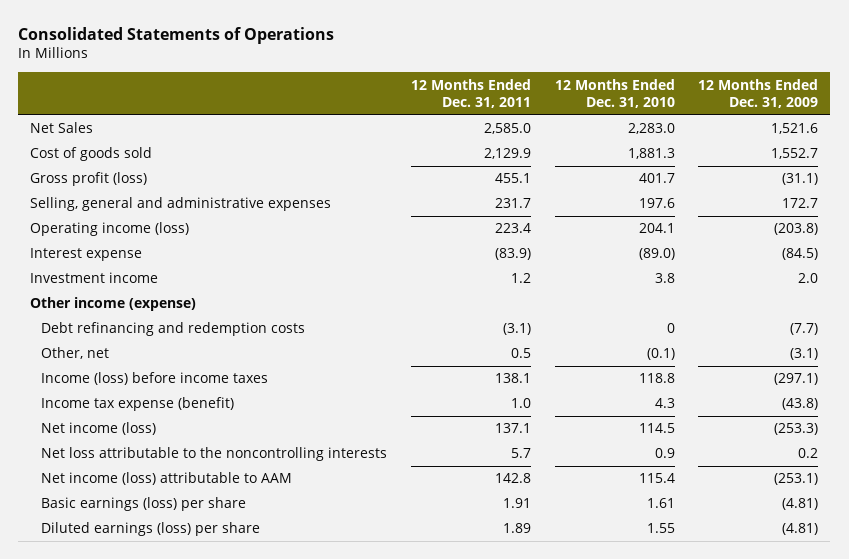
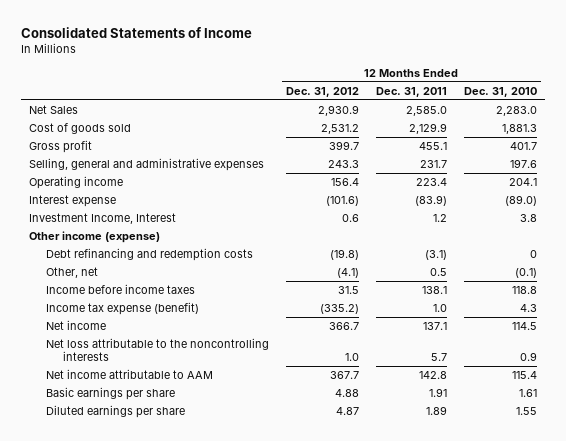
[18,26,335,44] Consolidated Statements of Operations -> [20,27,252,39] Consolidated Statements of Income
[698,78,819,109] 12 Months Ended Dec. 31, 2009 -> none
none -> [285,86,359,97] Dec. 31, 2012
[30,172,148,187] Gross profit (loss) -> [29,139,93,153] Gross profit
[30,222,190,237] Operating income (loss) -> [29,175,124,189] Operating income
[30,272,159,284] Investment income -> [29,212,177,224] Investment Income, Interest
[40,372,268,386] Income (loss) before income taxes -> [46,283,196,294] Income before income taxes
[40,422,156,436] Net income (loss) -> [46,319,107,330] Net income
[40,472,292,486] Net income (loss) attributable to AAM -> [46,368,214,379] Net income attributable to AAM
[40,497,246,512] Basic earnings (loss) per share -> [46,386,176,400] Basic earnings per share
[40,522,260,537] Diluted earnings (loss) per share -> [46,404,186,418] Diluted earnings per share

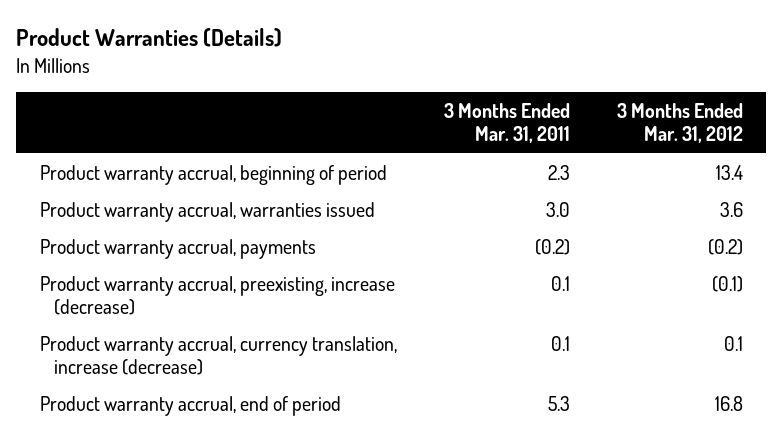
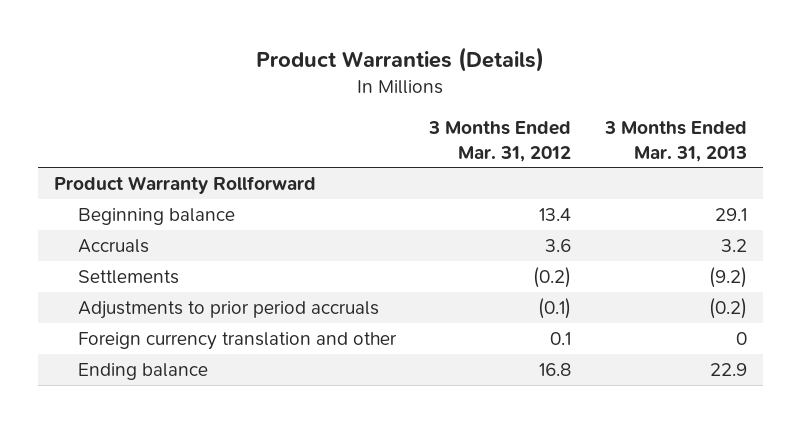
[443,103,570,144] 3 Months Ended Mar. 31, 2011 -> none
none -> [603,120,747,162] 3 Months Ended Mar. 31, 2013
none -> [54,175,317,194] Product Warranty Rollforward
[39,164,387,185] Product warranty accrual, beginning of period -> [78,207,236,225] Beginning balance
[39,201,375,222] Product warranty accrual, warranties issued -> [78,238,150,253] Accruals
[39,238,316,259] Product warranty accrual, payments -> [78,269,180,284] Settlements
[39,275,395,315] Product warranty accrual, preexisting, increase (decrease) -> [78,300,380,319] Adjustments to prior period accruals
[39,335,397,375] Product warranty accrual, currency translation, increase (decrease) -> [78,331,398,350] Foreign currency translation and other
[39,395,341,416] Product warranty accrual, end of period -> [78,362,209,380] Ending balance

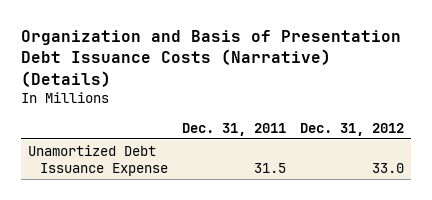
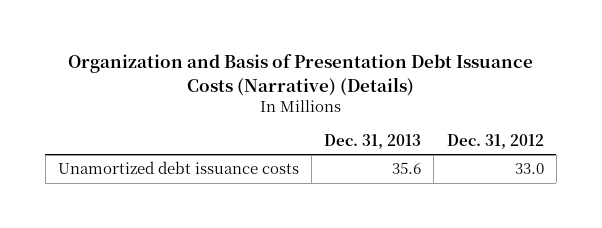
[182,122,287,136] Dec. 31, 2011 -> none
none -> [324,133,422,149] Dec. 31, 2013
[28,145,169,177] Unamortized Debt Issuance Expense -> [57,161,299,175] Unamortized debt issuance costs

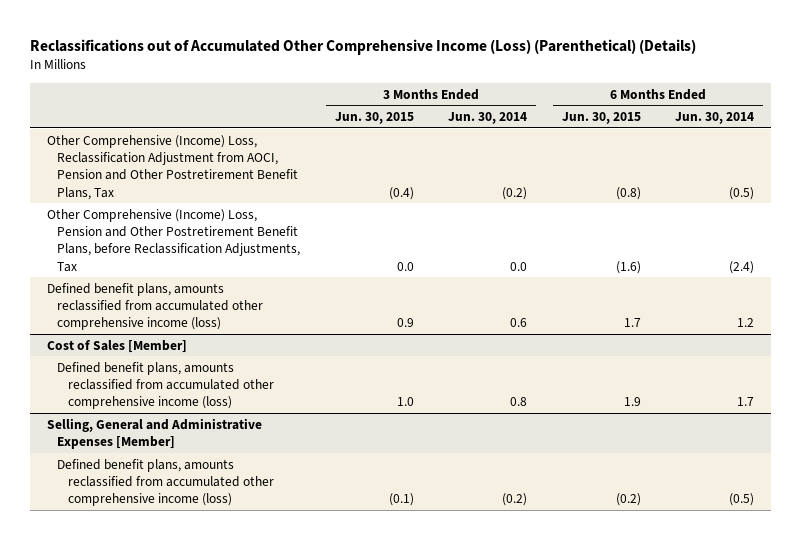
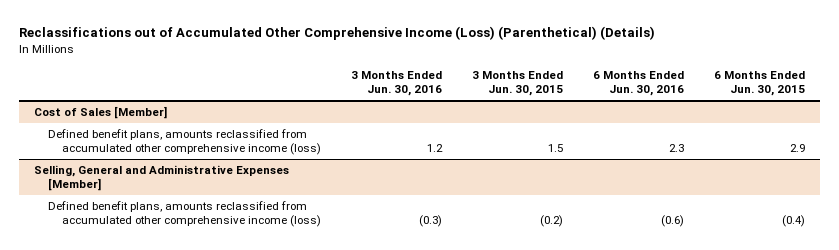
[448,112,528,125] Jun. 30, 2014 -> none
[675,112,755,125] Jun. 30, 2014 -> none
none -> [351,71,443,97] 3 Months Ended Jun. 30, 2016
none -> [592,71,684,97] 6 Months Ended Jun. 30, 2016
[47,134,299,200] Other Comprehensive (Income) Loss, Reclassification Adjustment from AOCI, Pension and Other Postretirement Benefit Plans, Tax -> none
[47,208,301,272] Other Comprehensive (Income) Loss, Pension and Other Postretirement Benefit Plans, before Reclassification Adjustments, Tax -> none
[47,282,264,331] Defined benefit plans, amounts reclassified from accumulated other comprehensive income (loss) -> none
[396,397,414,407] 1.0 -> [547,144,563,153] 1.5
[623,397,641,407] 1.9 -> [789,144,805,153] 2.9
[388,493,414,507] (0.1) -> [539,215,563,228] (0.2)
[615,493,641,507] (0.2) -> [781,215,805,228] (0.4)

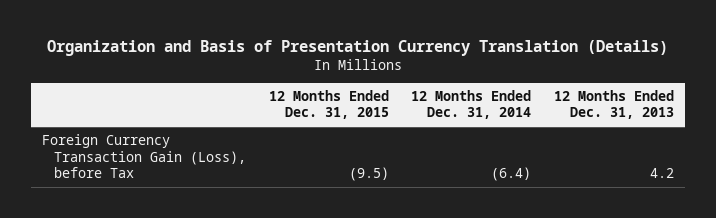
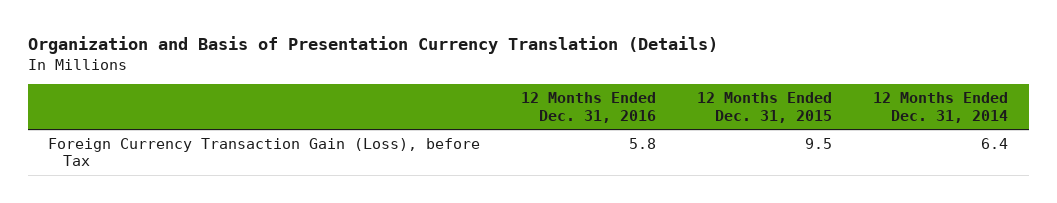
[553,89,674,120] 12 Months Ended Dec. 31, 2013 -> none
none -> [521,92,657,123] 12 Months Ended Dec. 31, 2016
[348,167,389,182] (9.5) -> [805,137,833,149] 9.5
[491,167,532,182] (6.4) -> [981,137,1009,149] 6.4

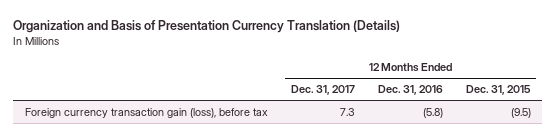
[873,92,1009,123] 12 Months Ended Dec. 31, 2014 -> none
none -> [290,85,355,96] Dec. 31, 2017
[48,137,481,167] Foreign Currency Transaction Gain (Loss), before Tax -> [24,108,268,119] Foreign currency transaction gain (loss), before tax
[629,137,657,149] 5.8 -> [422,108,443,119] (5.8)
[805,137,833,149] 9.5 -> [510,108,531,119] (9.5)

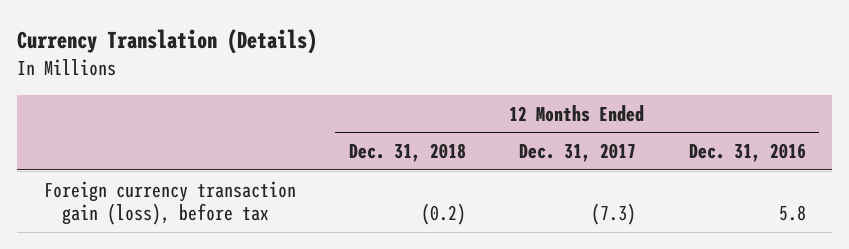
[13,20,401,34] Organization and Basis of Presentation Currency Translation (Details) -> [17,29,318,55] Currency Translation (Details)
[465,85,531,96] Dec. 31, 2015 -> none
none -> [348,143,466,163] Dec. 31, 2018
[339,108,355,117] 7.3 -> [590,203,636,226] (7.3)
[422,108,443,119] (5.8) -> [778,205,806,222] 5.8

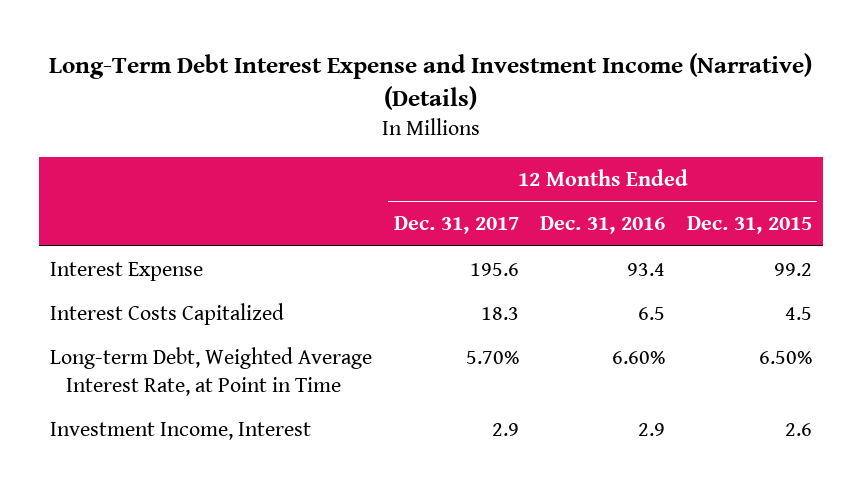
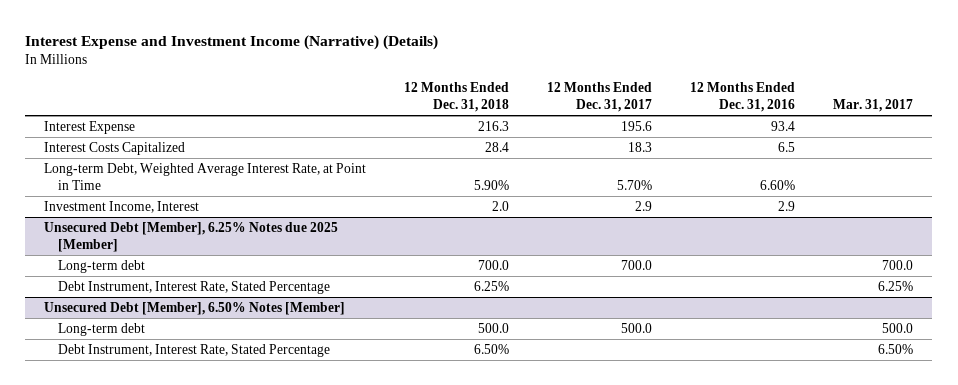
[48,52,812,111] Long-Term Debt Interest Expense and Investment Income (Narrative) (Details) -> [25,34,439,50] Interest Expense and Investment Income (Narrative) (Details)
[686,216,812,235] Dec. 31, 2015 -> none
none -> [404,82,510,112] 12 Months Ended Dec. 31, 2018
none -> [833,98,914,112] Mar. 31, 2017
none -> [44,221,339,252] Unsecured Debt [Member], 6.25% Notes due 2025 [Member]
none -> [57,259,145,273] Long-term debt
none -> [57,280,330,294] Debt Instrument, Interest Rate, Stated Percentage
none -> [44,301,346,315] Unsecured Debt [Member], 6.50% Notes [Member]
none -> [57,322,145,336] Long-term debt
none -> [57,343,330,357] Debt Instrument, Interest Rate, Stated Percentage

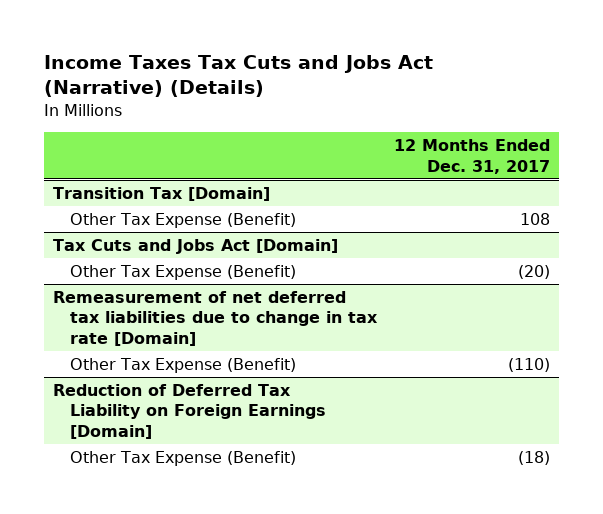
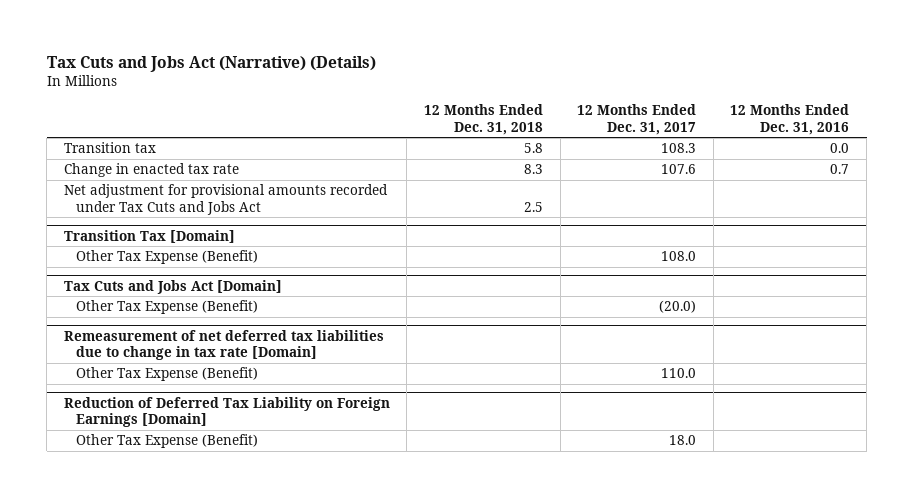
[44,55,434,98] Income Taxes Tax Cuts and Jobs Act (Narrative) (Details) -> [46,55,376,72] Tax Cuts and Jobs Act (Narrative) (Details)
none -> [424,103,544,135] 12 Months Ended Dec. 31, 2018
none -> [730,103,850,135] 12 Months Ended Dec. 31, 2016
none -> [63,142,156,154] Transition tax
none -> [63,163,239,178] Change in enacted tax rate
none -> [63,184,388,216] Net adjustment for provisional amounts recorded under Tax Cuts and Jobs Act
[520,213,551,226] 108 -> [661,251,697,262] 108.0
[518,265,551,280] (20) -> [659,300,697,314] (20.0)
[508,358,551,373] (110) -> [661,368,697,379] 110.0
[518,451,551,466] (18) -> [669,435,697,446] 18.0

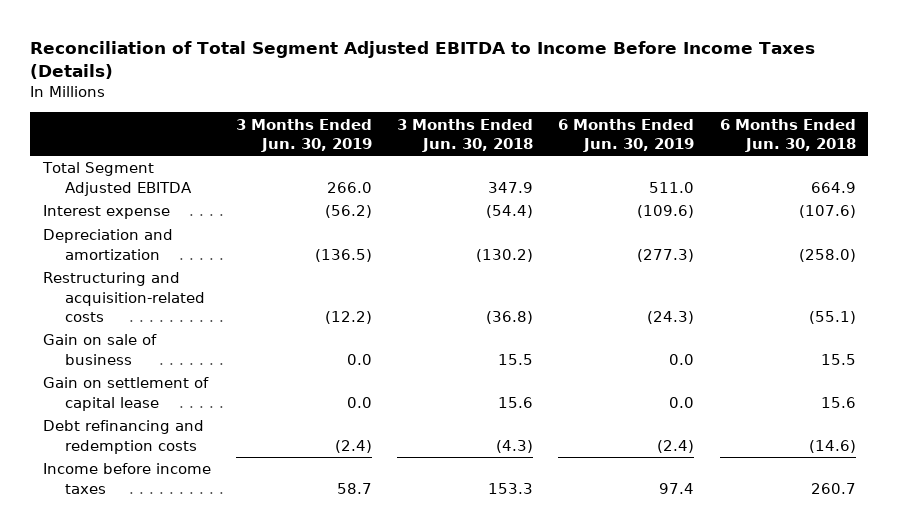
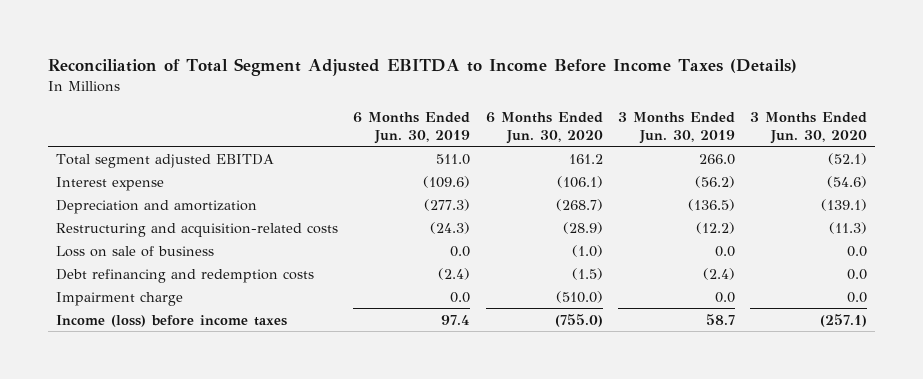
[397,118,534,152] 3 Months Ended Jun. 30, 2018 -> none
[719,118,856,152] 6 Months Ended Jun. 30, 2018 -> none
none -> [485,112,603,144] 6 Months Ended Jun. 30, 2020
none -> [750,112,868,144] 3 Months Ended Jun. 30, 2020
[42,162,192,196] Total Segment Adjusted EBITDA -> [55,153,274,168] Total segment adjusted EBITDA
[43,377,210,411] Gain on settlement of capital lease -> none
[43,334,158,365] Gain on sale of business -> [55,245,214,257] Loss on sale of business
none -> [55,291,183,306] Impairment charge
[43,463,212,494] Income before income taxes -> [55,314,287,327] Income (loss) before income taxes

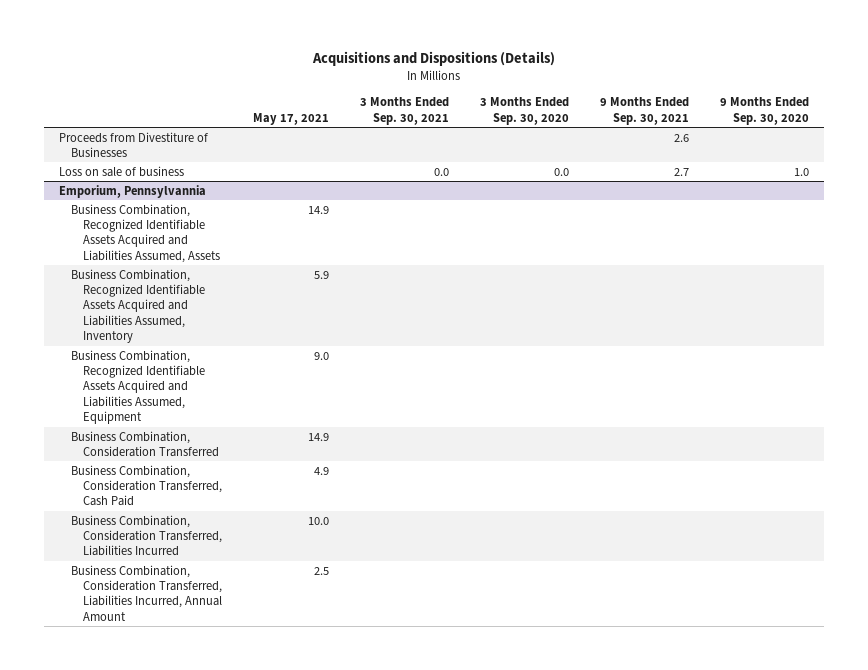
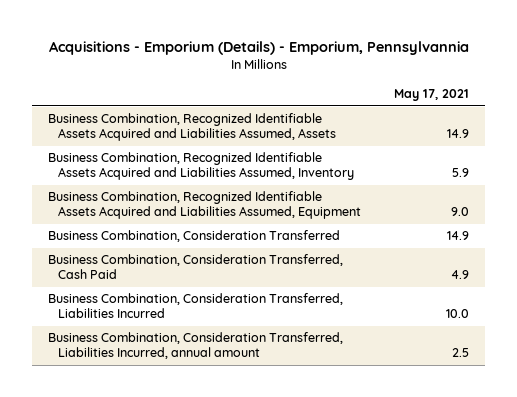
[311,51,555,67] Acquisitions and Dispositions (Details) -> [48,40,469,55] Acquisitions - Emporium (Details) - Emporium, Pennsylvannia
[359,97,449,125] 3 Months Ended Sep. 30, 2021 -> none
[479,97,569,125] 3 Months Ended Sep. 30, 2020 -> none
[599,97,689,125] 9 Months Ended Sep. 30, 2021 -> none
[719,97,809,125] 9 Months Ended Sep. 30, 2020 -> none
[59,131,209,158] Proceeds from Divestiture of Businesses -> none
[59,165,185,177] Loss on sale of business -> none
[59,184,207,198] Emporium, Pennsylvannia -> none
[71,564,223,621] Business Combination, Consideration Transferred, Liabilities Incurred, Annual Amount -> [48,332,344,360] Business Combination, Consideration Transferred, Liabilities Incurred, annual amount

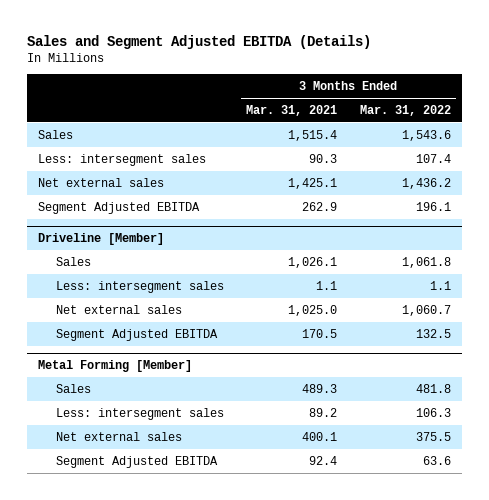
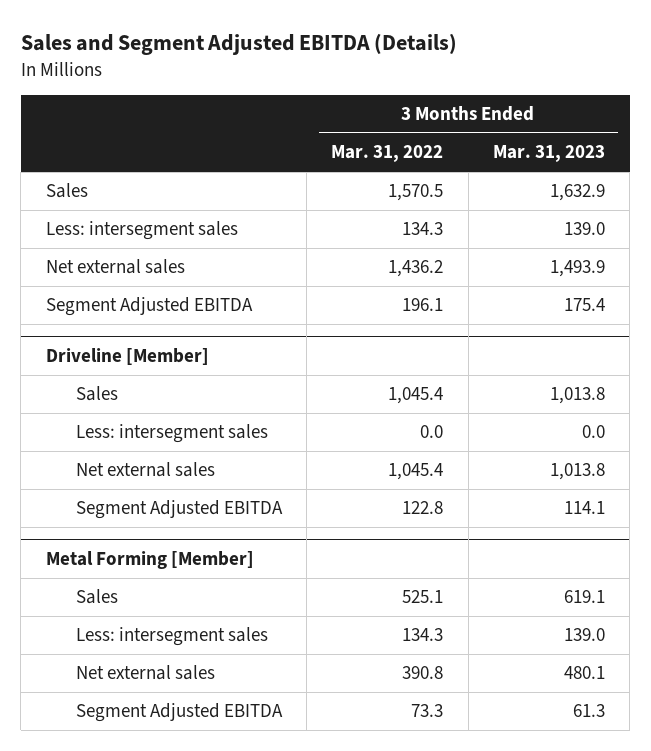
[246,104,338,116] Mar. 31, 2021 -> none
none -> [493,145,606,163] Mar. 31, 2023
[401,129,451,141] 1,543.6 -> [388,184,444,202] 1,570.5
[415,153,451,163] 107.4 -> [402,222,444,236] 134.3
[401,256,451,268] 1,061.8 -> [388,387,444,405] 1,045.4
[429,280,451,290] 1.1 -> [420,425,444,439] 0.0
[401,304,451,316] 1,060.7 -> [388,463,444,481] 1,045.4
[415,328,451,338] 132.5 -> [402,501,444,515] 122.8
[415,383,451,393] 481.8 -> [402,590,444,604] 525.1
[415,407,451,417] 106.3 -> [402,628,444,642] 134.3
[415,431,451,441] 375.5 -> [402,666,444,680] 390.8
[422,455,451,465] 63.6 -> [411,704,444,718] 73.3

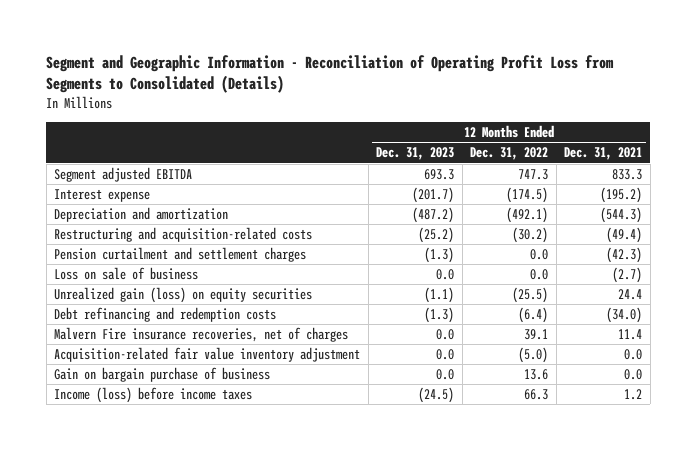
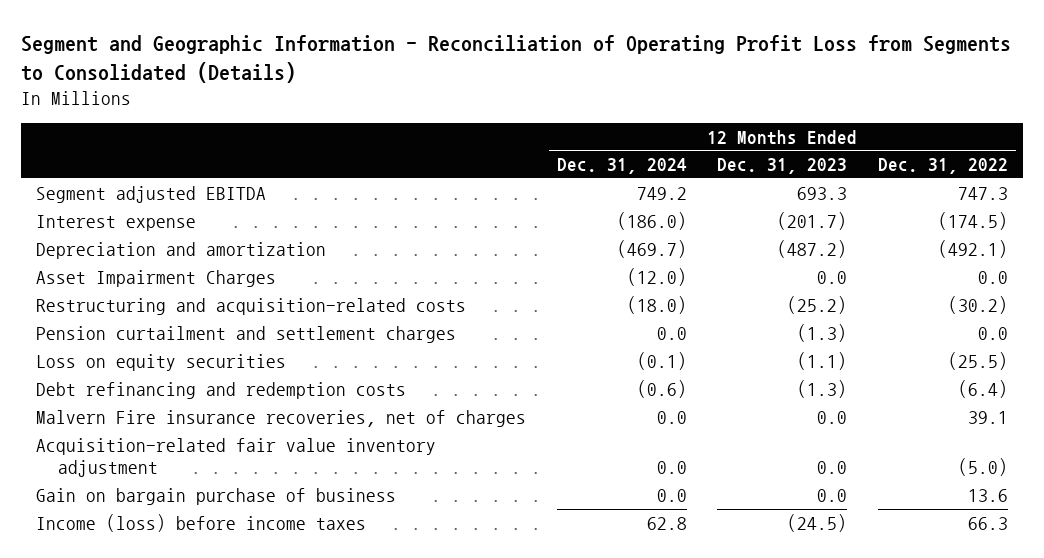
[564,147,643,161] Dec. 31, 2021 -> none
none -> [556,158,687,175] Dec. 31, 2024
none -> [36,269,277,287] Asset Impairment Charges
[54,267,199,281] Loss on sale of business -> none
[54,287,313,304] Unrealized gain (loss) on equity securities -> [36,353,287,371] Loss on equity securities

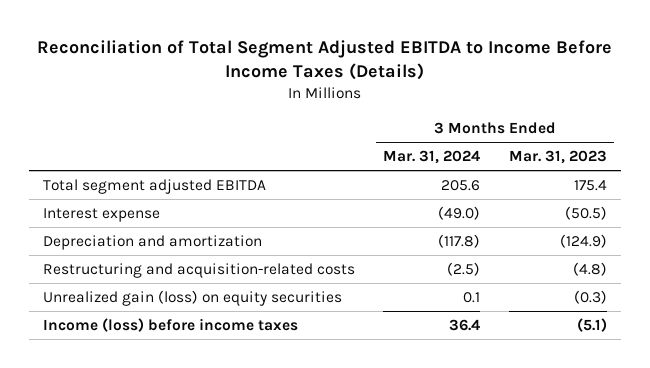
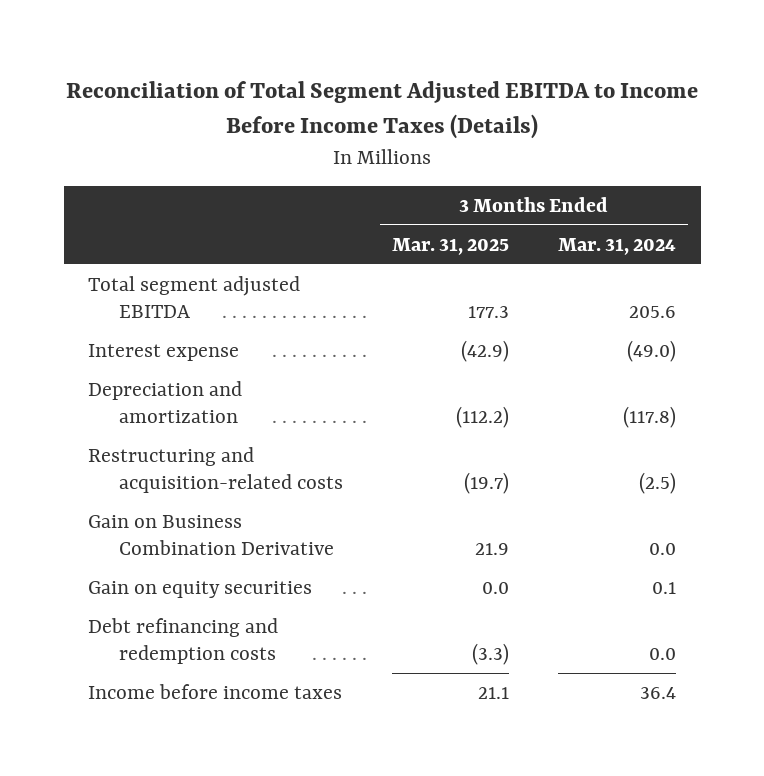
[508,149,607,164] Mar. 31, 2023 -> none
none -> [391,237,509,255] Mar. 31, 2025
none -> [88,514,334,556] Gain on Business Combination Derivative
[42,289,342,306] Unrealized gain (loss) on equity securities -> [88,580,313,598] Gain on equity securities
none -> [88,617,279,665] Debt refinancing and redemption costs
[42,317,298,332] Income (loss) before income taxes -> [88,683,343,699] Income before income taxes

